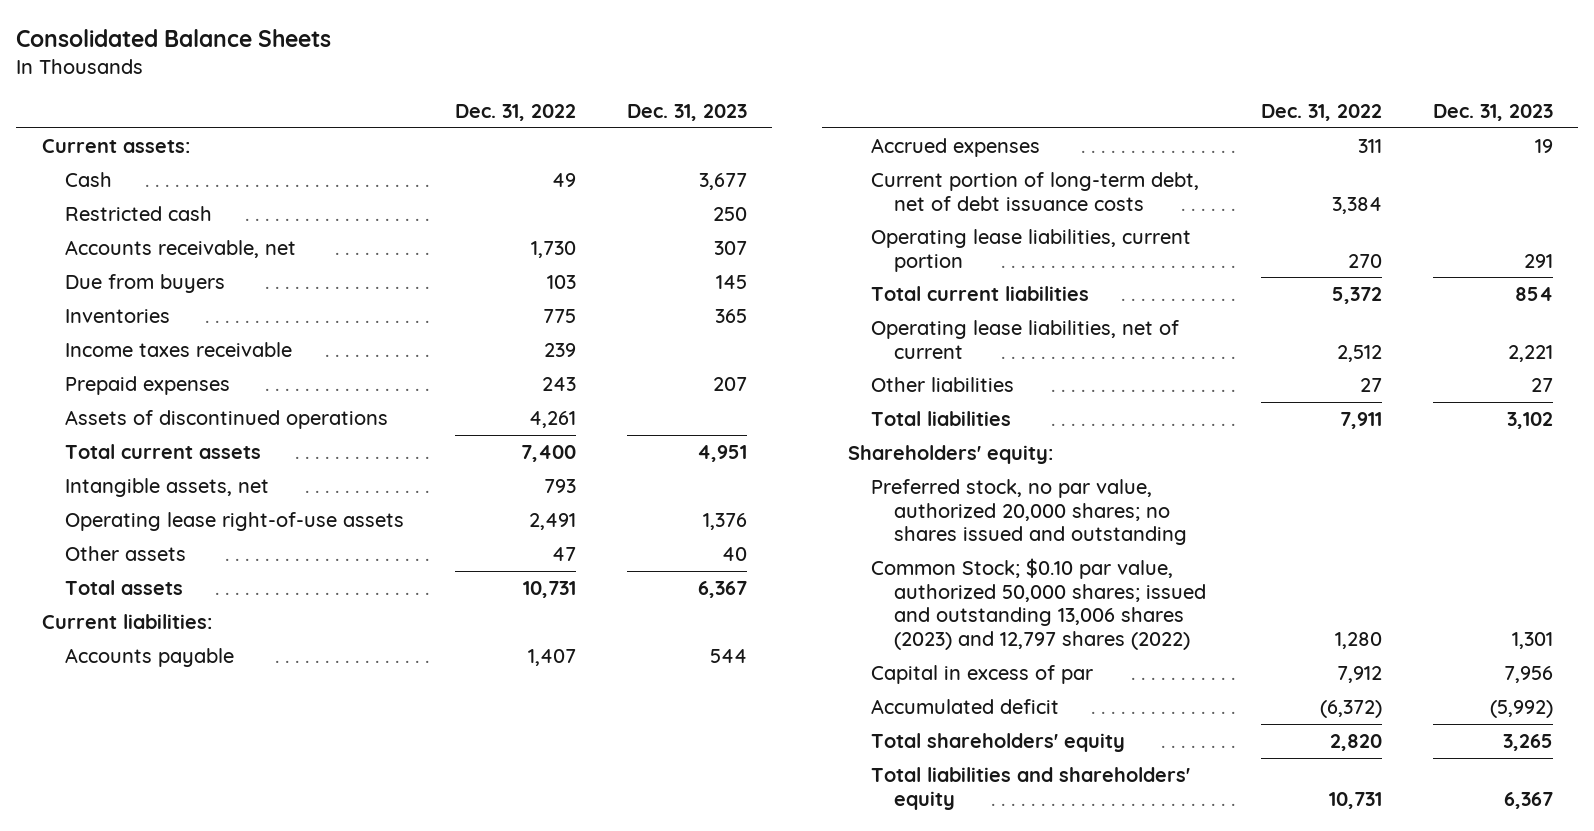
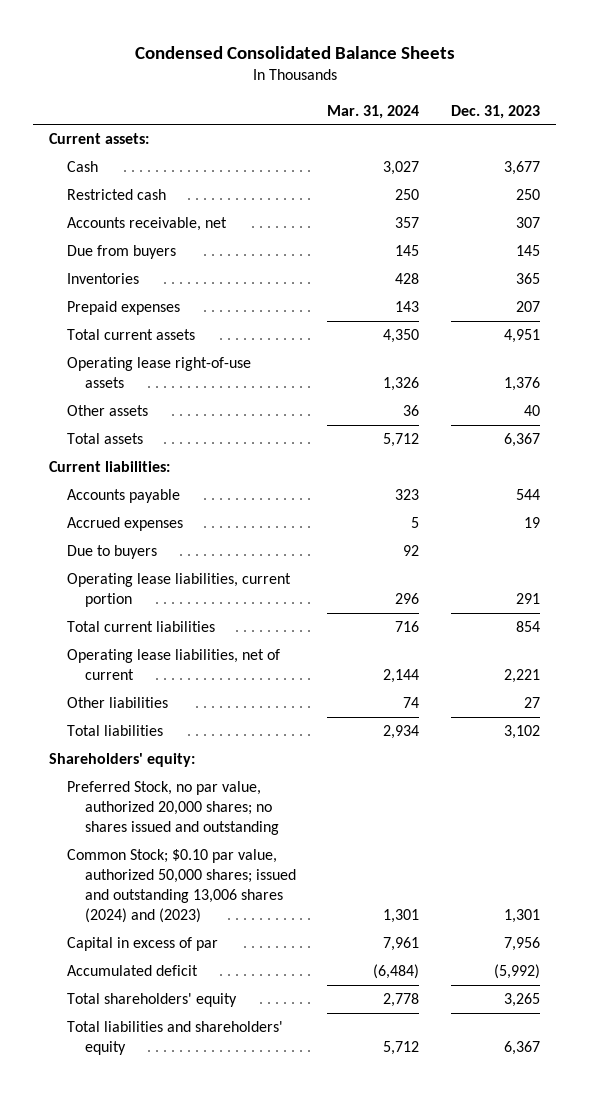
[16,29,332,48] Consolidated Balance Sheets -> [134,45,455,59] Condensed Consolidated Balance Sheets
[454,104,576,122] Dec. 31, 2022 -> none
none -> [327,104,420,119] Mar. 31, 2024
[64,341,292,357] Income taxes receivable -> none
[64,409,388,429] Assets of discontinued operations -> none
[64,477,269,497] Intangible assets, net -> none
[870,171,1199,211] Current portion of long-term debt, net of debt issuance costs -> none
none -> [66,545,157,560] Due to buyers
[870,478,1187,546] Preferred stock, no par value, authorized 20,000 shares; no shares issued and outstanding -> [66,781,279,836] Preferred Stock, no par value, authorized 20,000 shares; no shares issued and outstanding
[870,557,1206,650] Common Stock; $0.10 par value, authorized 50,000 shares; issued and outstanding 13,006 shares (2023) and 12,797 shares (2022) -> [66,849,296,924] Common Stock; $0.10 par value, authorized 50,000 shares; issued and outstanding 13,006 shares (2024) and (2023)

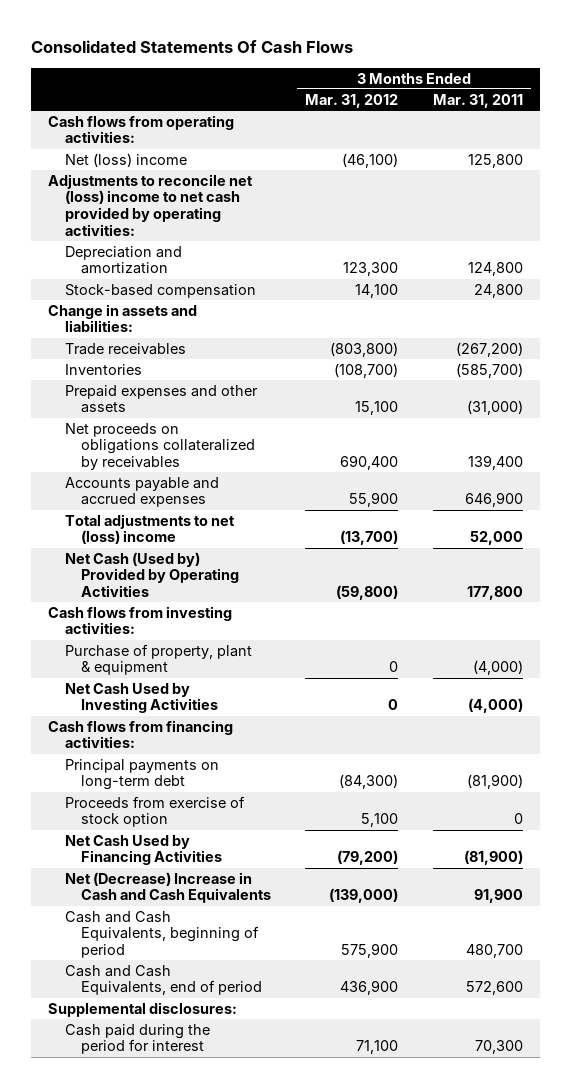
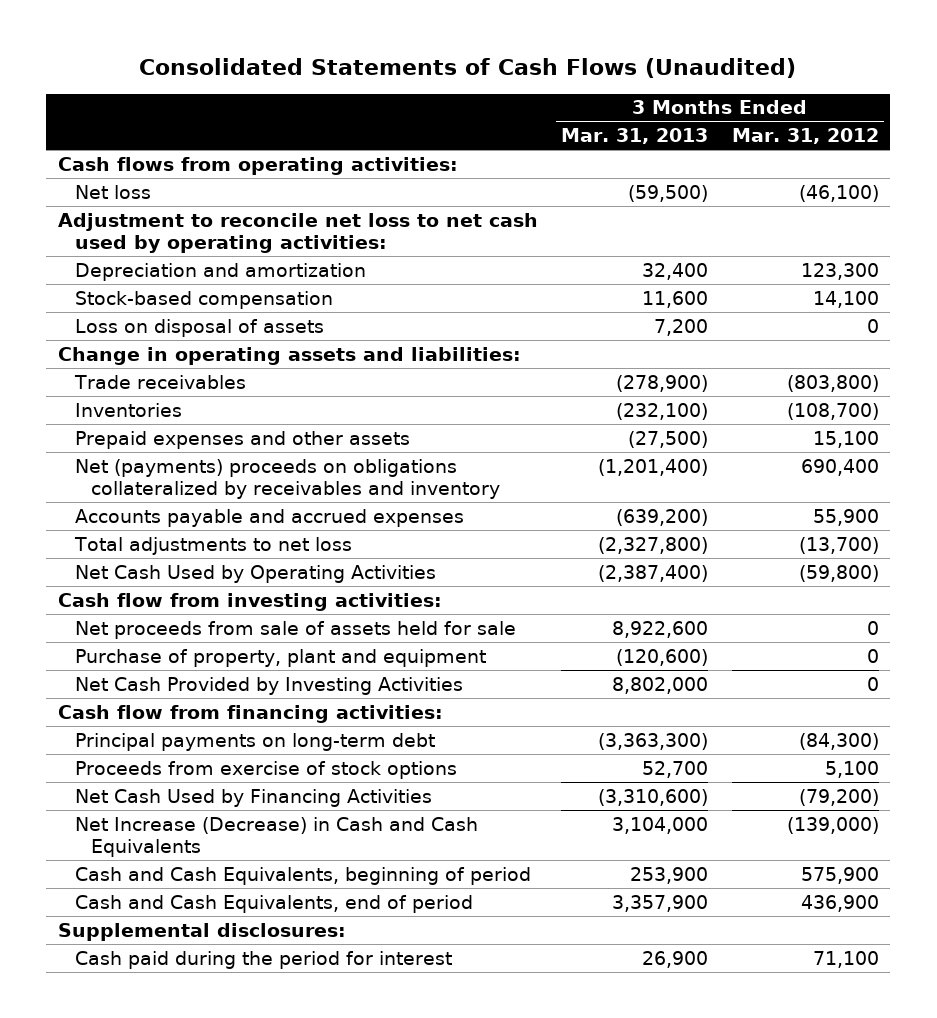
[30,40,353,54] Consolidated Statements Of Cash Flows -> [139,58,797,79] Consolidated Statements of Cash Flows (Unaudited)
[432,93,523,108] Mar. 31, 2011 -> none
none -> [561,128,709,145] Mar. 31, 2013
[64,152,187,167] Net (loss) income -> [74,184,151,199] Net loss
[48,173,254,236] Adjustments to reconcile net (loss) income to net cash provided by operating activities: -> [58,212,539,253] Adjustment to reconcile net loss to net cash used by operating activities:
none -> [74,318,324,337] Loss on disposal of assets
[48,303,198,333] Change in assets and liabilities: -> [58,346,522,365] Change in operating assets and liabilities:
[64,422,256,471] Net proceeds on obligations collateralized by receivables -> [74,458,501,499] Net (payments) proceeds on obligations collateralized by receivables and inventory
[64,513,235,545] Total adjustments to net (loss) income -> [73,536,352,555] Total adjustments to net loss
[64,551,240,598] Net Cash (Used by) Provided by Operating Activities -> [74,564,436,583] Net Cash Used by Operating Activities
[48,605,233,635] Cash flows from investing activities: -> [58,592,443,611] Cash flow from investing activities:
none -> [74,620,516,639] Net proceeds from sale of assets held for sale
[64,643,252,676] Purchase of property, plant & equipment -> [74,648,486,667] Purchase of property, plant and equipment
[64,682,219,714] Net Cash Used by Investing Activities -> [74,676,463,695] Net Cash Provided by Investing Activities
[48,719,234,749] Cash flows from financing activities: -> [58,704,444,723] Cash flow from financing activities:
[64,795,245,828] Proceeds from exercise of stock option -> [74,760,457,779] Proceeds from exercise of stock options
[64,871,272,904] Net (Decrease) Increase in Cash and Cash Equivalents -> [74,816,478,857] Net Increase (Decrease) in Cash and Cash Equivalents

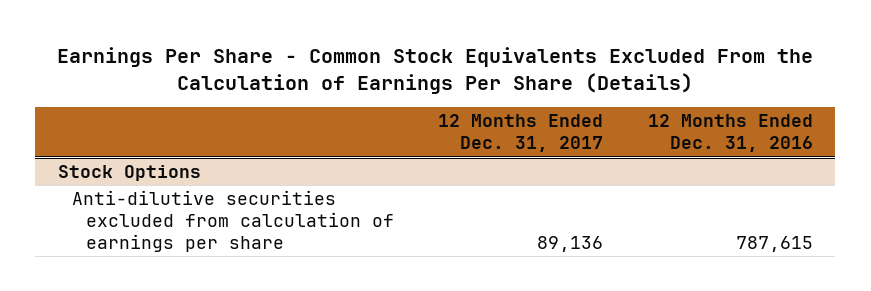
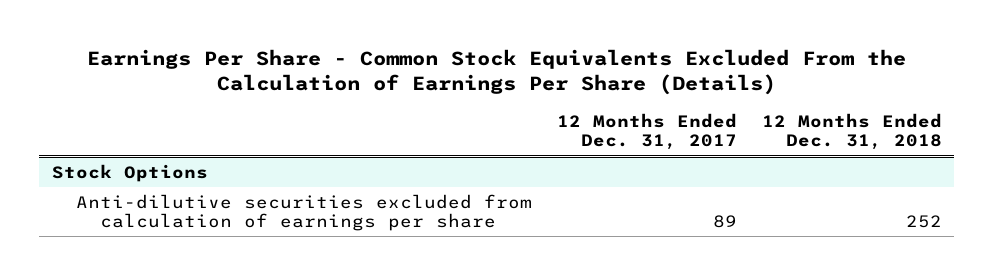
[647,114,813,153] 12 Months Ended Dec. 31, 2016 -> none
none -> [761,113,942,151] 12 Months Ended Dec. 31, 2018
[537,235,604,252] 89,136 -> [713,215,738,229] 89

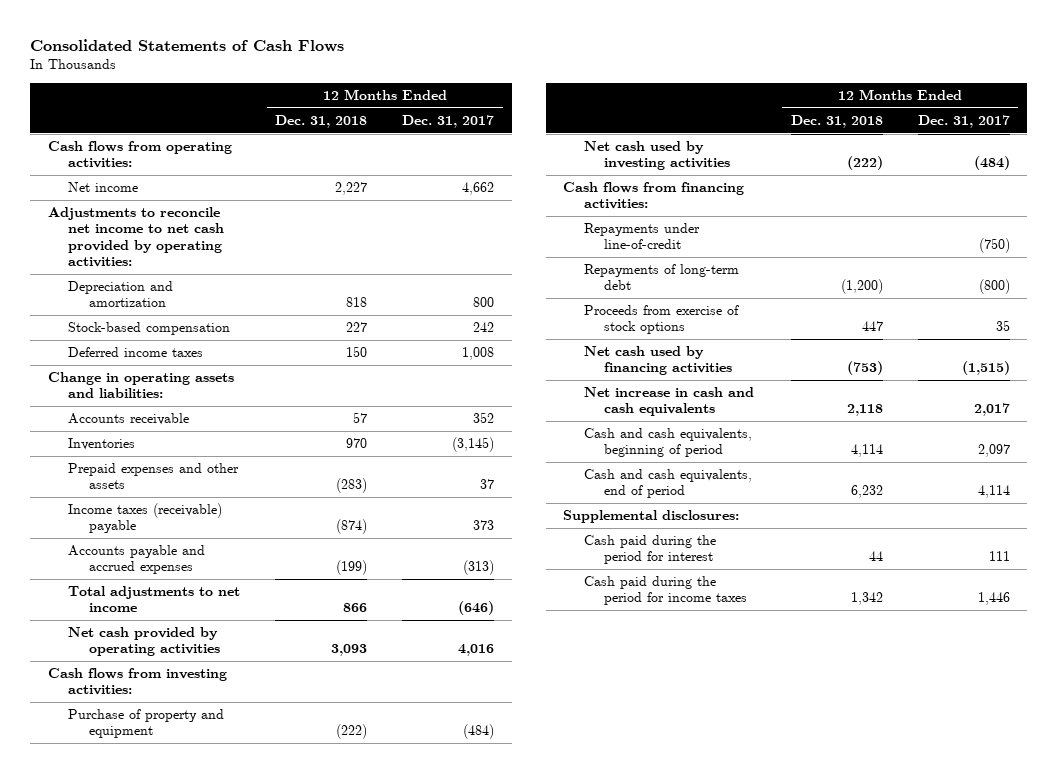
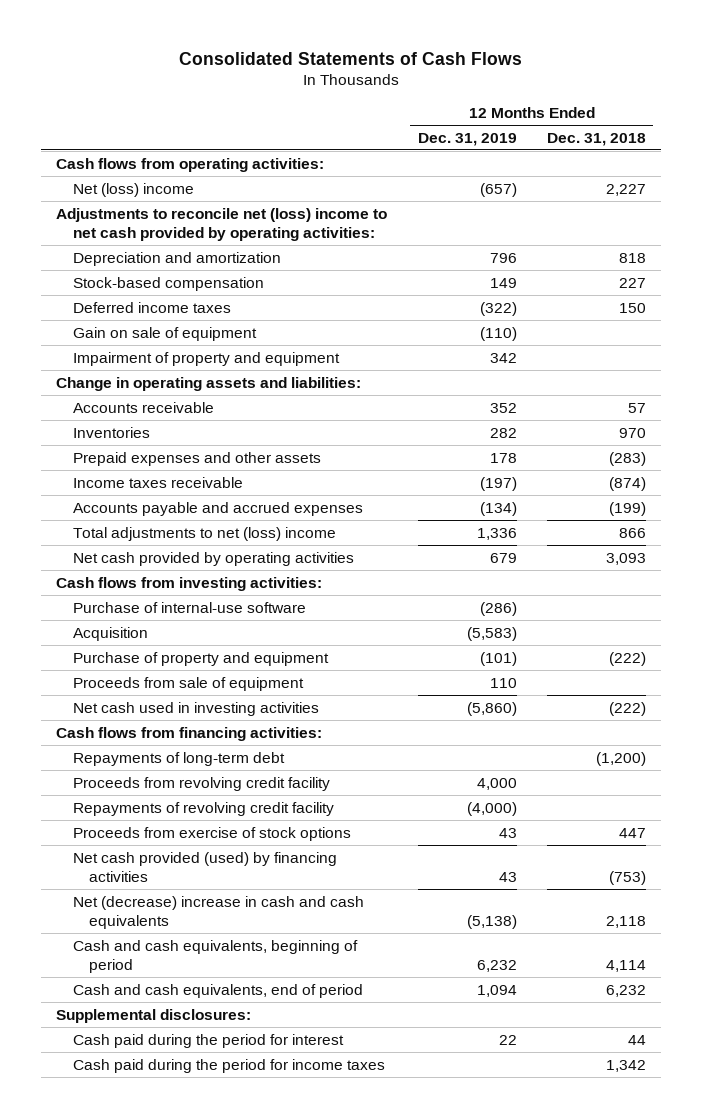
[402,114,495,128] Dec. 31, 2017 -> none
none -> [417,132,517,146] Dec. 31, 2019
[68,182,139,193] Net income -> [72,182,194,197] Net (loss) income
[47,207,225,268] Adjustments to reconcile net income to net cash provided by operating activities: -> [56,207,388,242] Adjustments to reconcile net (loss) income to net cash provided by operating activities:
none -> [72,326,257,341] Gain on sale of equipment
none -> [72,351,340,366] Impairment of property and equipment
[68,503,223,534] Income taxes (receivable) payable -> [72,476,243,488] Income taxes receivable
[68,586,241,613] Total adjustments to net income -> [72,526,336,541] Total adjustments to net (loss) income
none -> [72,601,306,613] Purchase of internal-use software
none -> [72,626,148,641] Acquisition
none -> [72,676,304,691] Proceeds from sale of equipment
[583,141,731,171] Net cash used by investing activities -> [72,701,319,716] Net cash used in investing activities
[583,223,700,250] Repayments under line-of-credit -> none
none -> [72,776,330,791] Proceeds from revolving credit facility
none -> [72,801,334,816] Repayments of revolving credit facility
[583,346,733,376] Net cash used by financing activities -> [72,851,337,883] Net cash provided (used) by financing activities
[583,387,754,417] Net increase in cash and cash equivalents -> [72,895,364,930] Net (decrease) increase in cash and cash equivalents

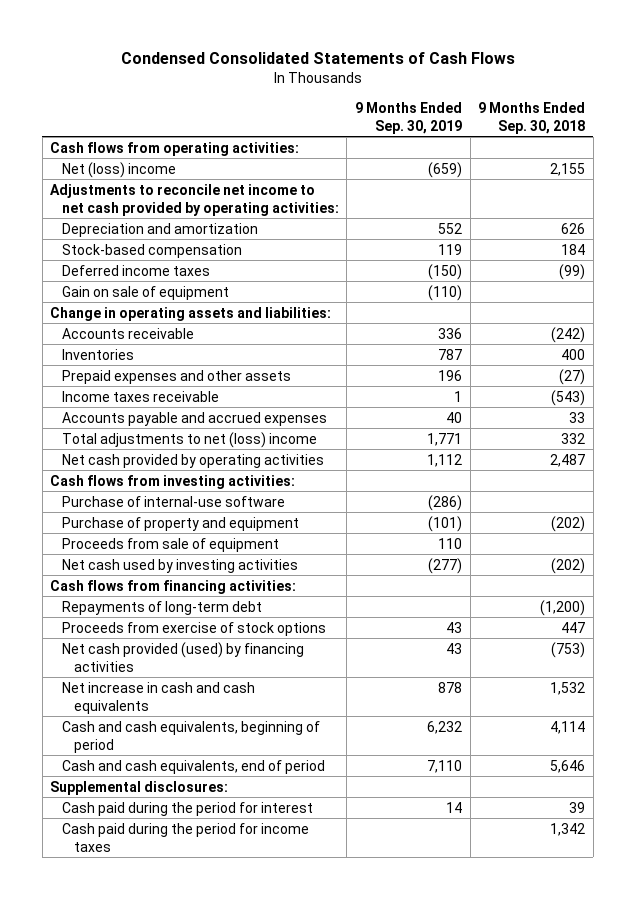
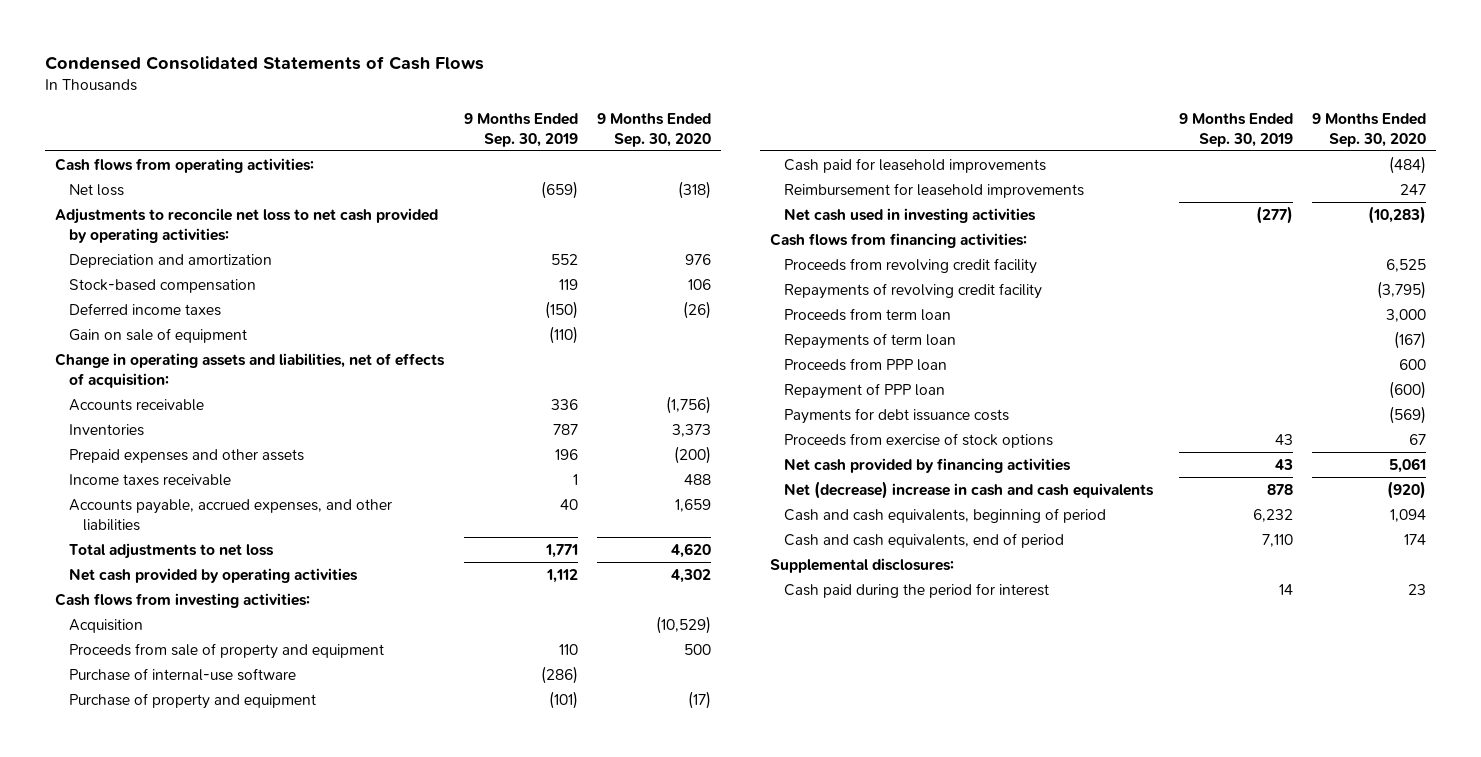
[478,101,586,134] 9 Months Ended Sep. 30, 2018 -> none
none -> [597,112,712,147] 9 Months Ended Sep. 30, 2020
[61,161,176,178] Net (loss) income -> [69,183,125,196] Net loss
[50,183,339,216] Adjustments to reconcile net income to net cash provided by operating activities: -> [54,207,438,243] Adjustments to reconcile net loss to net cash provided by operating activities:
[50,306,332,321] Change in operating assets and liabilities: -> [54,352,445,388] Change in operating assets and liabilities, net of effects of acquisition:
[61,411,327,426] Accounts payable and accrued expenses -> [69,498,393,531] Accounts payable, accrued expenses, and other liabilities
[61,431,317,448] Total adjustments to net (loss) income -> [69,542,275,559] Total adjustments to net loss
none -> [69,618,144,633] Acquisition
none -> [69,642,385,659] Proceeds from sale of property and equipment
[61,537,279,552] Proceeds from sale of equipment -> none
none -> [784,157,1047,173] Cash paid for leasehold improvements
none -> [784,182,1085,198] Reimbursement for leasehold improvements
[61,558,298,573] Net cash used by investing activities -> [784,207,1037,223] Net cash used in investing activities
none -> [784,257,1038,274] Proceeds from revolving credit facility
none -> [784,282,1043,299] Repayments of revolving credit facility
none -> [784,307,952,321] Proceeds from term loan
[61,600,262,615] Repayments of long-term debt -> [784,332,957,349] Repayments of term loan
none -> [784,357,948,371] Proceeds from PPP loan
none -> [784,382,946,399] Repayment of PPP loan
none -> [784,407,1010,424] Payments for debt issuance costs
[61,641,304,672] Net cash provided (used) by financing activities -> [784,457,1072,473] Net cash provided by financing activities
[61,681,255,714] Net increase in cash and cash equivalents -> [784,480,1155,499] Net (decrease) increase in cash and cash equivalents
[61,822,309,852] Cash paid during the period for income taxes -> none

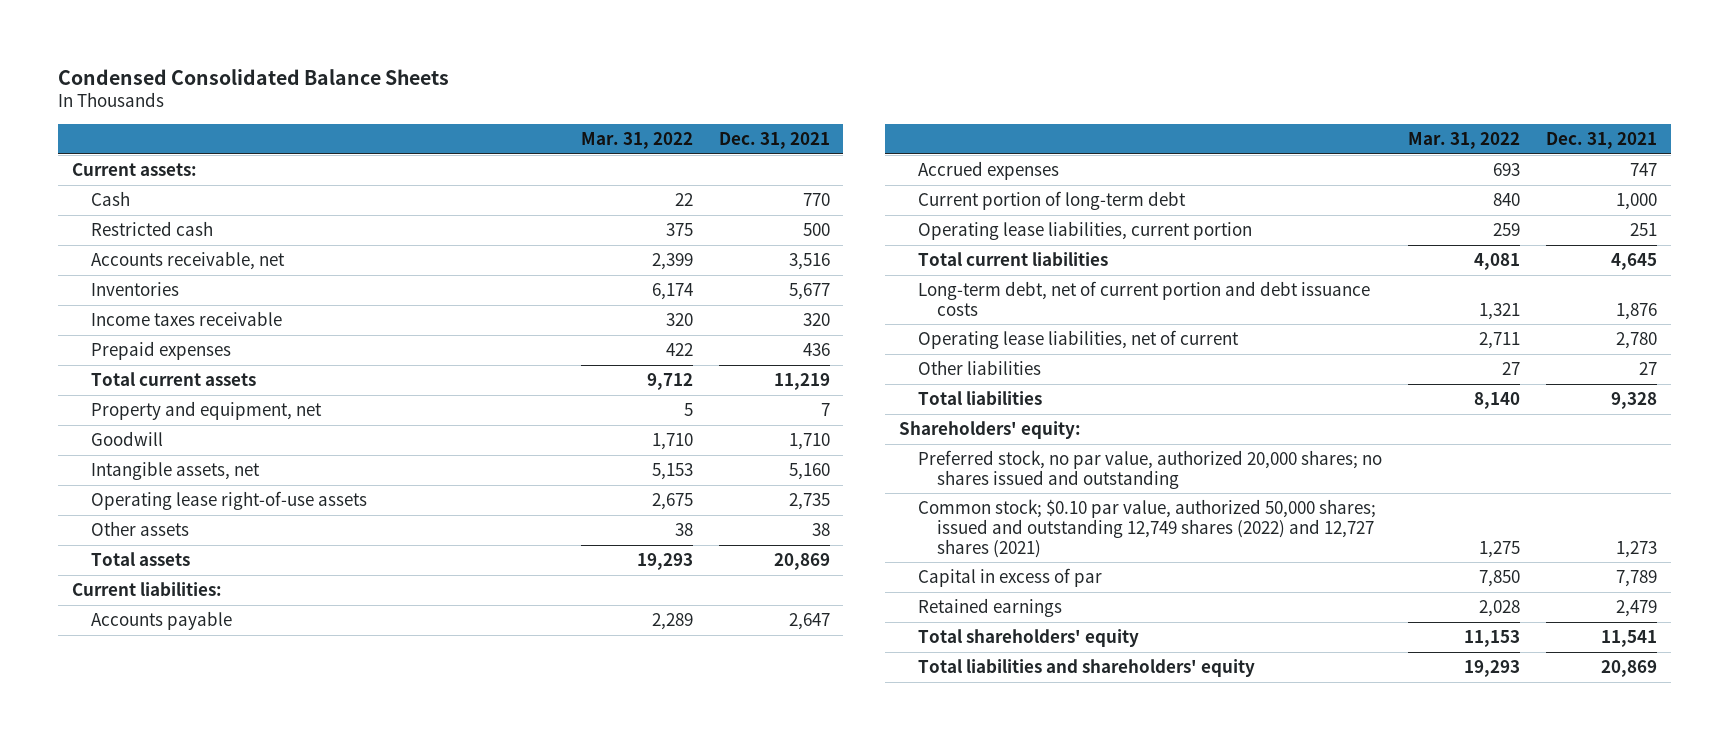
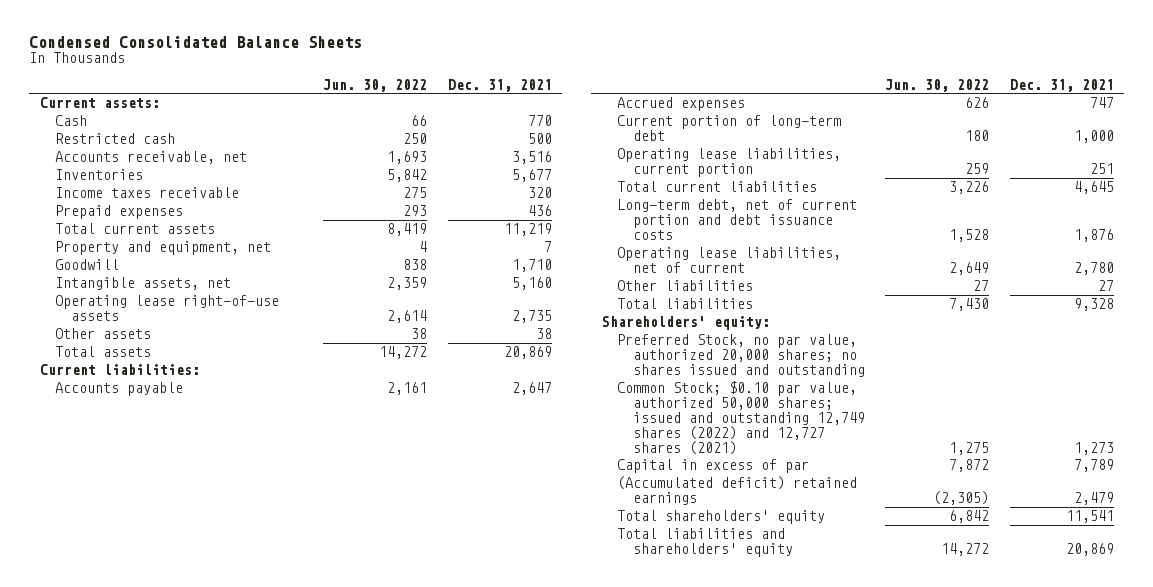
[581,131,694,149] Mar. 31, 2022 -> none
none -> [323,78,428,92] Jun. 30, 2022
[917,449,1382,489] Preferred stock, no par value, authorized 20,000 shares; no shares issued and outstanding -> [617,334,865,378] Preferred Stock, no par value, authorized 20,000 shares; no shares issued and outstanding
[917,498,1376,558] Common stock; $0.10 par value, authorized 50,000 shares; issued and outstanding 12,749 shares (2022) and 12,727 shares (2021) -> [617,381,865,455] Common Stock; $0.10 par value, authorized 50,000 shares; issued and outstanding 12,749 shares (2022) and 12,727 shares (2021)
[917,597,1062,617] Retained earnings -> [617,476,858,506] (Accumulated deficit) retained earnings

